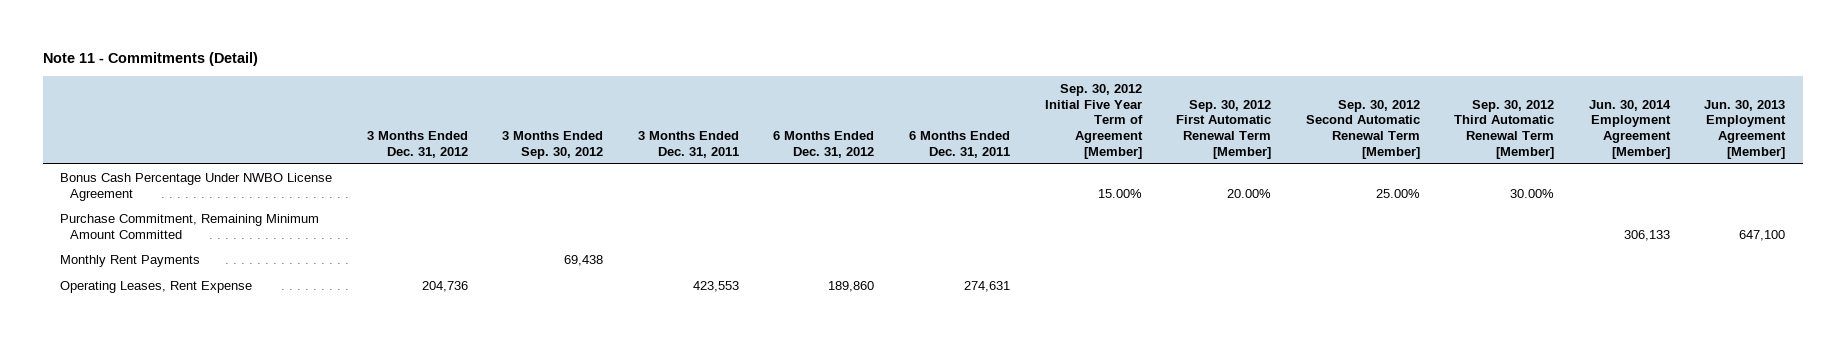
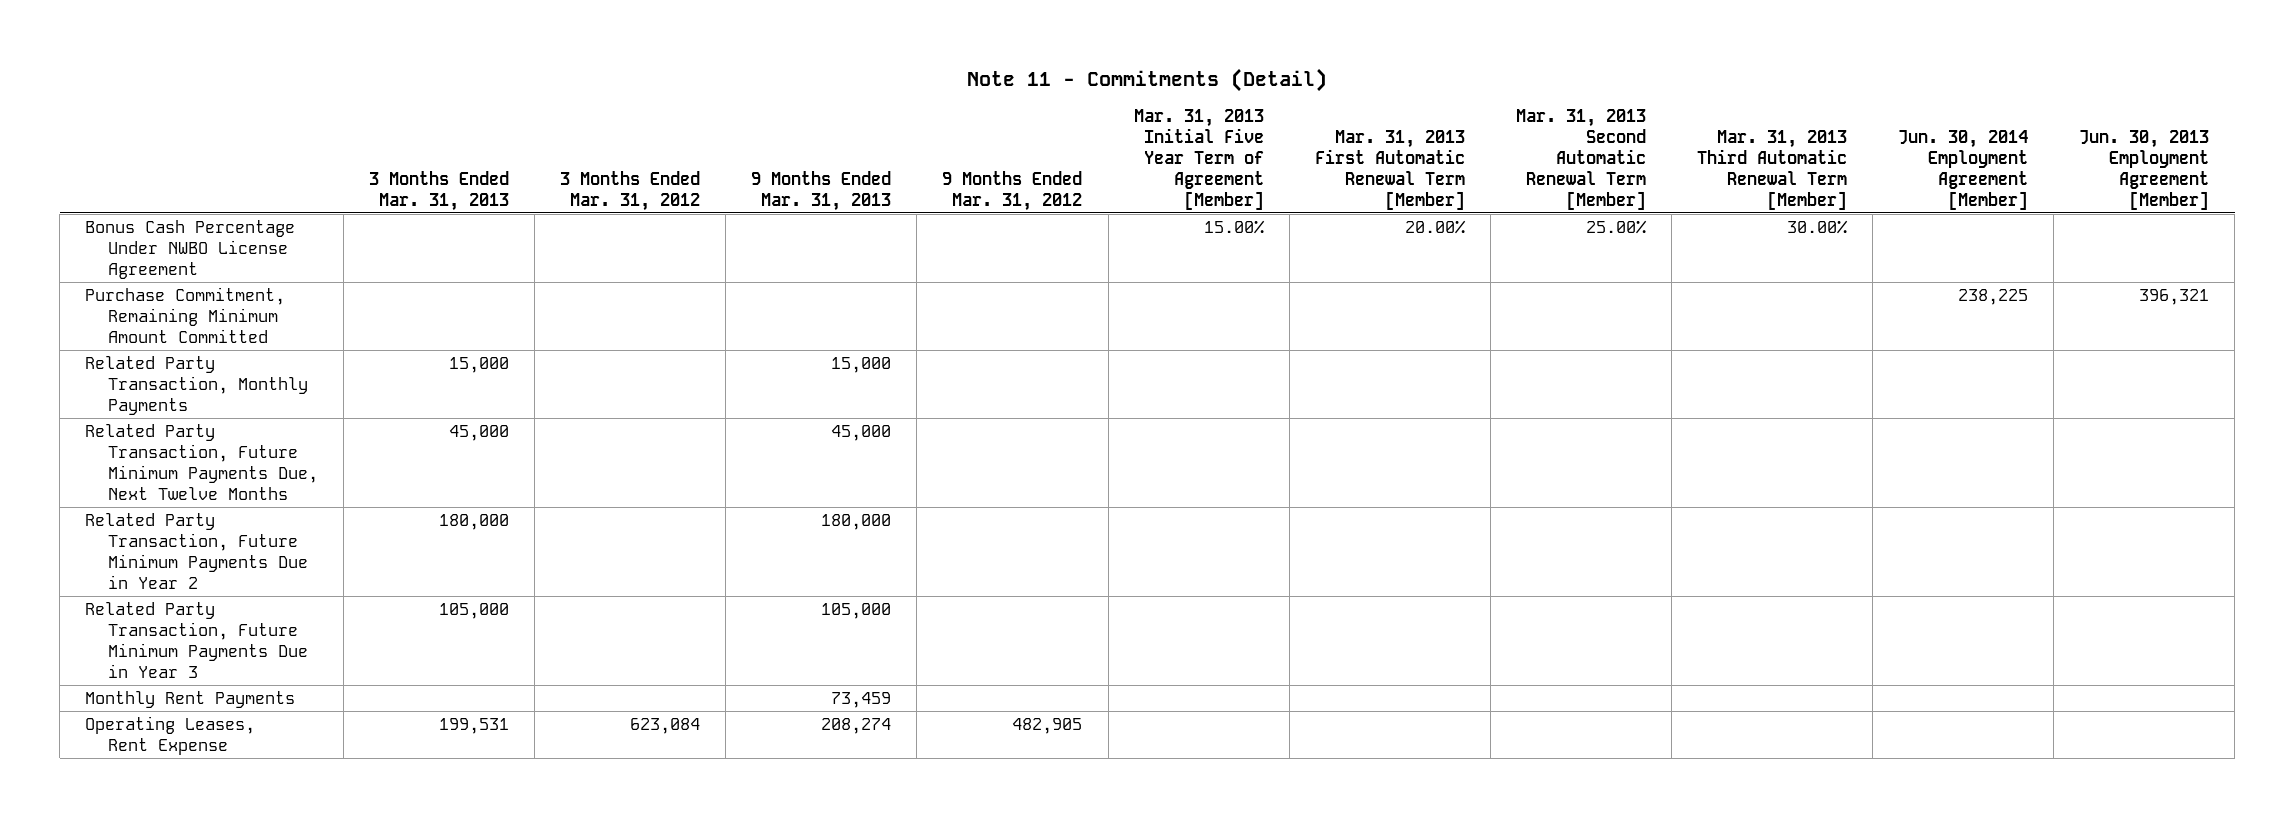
[366,130,468,158] 3 Months Ended Dec. 31, 2012 -> none
[502,130,604,159] 3 Months Ended Sep. 30, 2012 -> none
[637,130,739,158] 3 Months Ended Dec. 31, 2011 -> none
[773,130,875,158] 6 Months Ended Dec. 31, 2012 -> none
[909,130,1011,158] 6 Months Ended Dec. 31, 2011 -> none
[1044,83,1143,159] Sep. 30, 2012 Initial Five Year Term of Agreement [Member] -> none
[1176,99,1272,159] Sep. 30, 2012 First Automatic Renewal Term [Member] -> none
[1305,99,1420,159] Sep. 30, 2012 Second Automatic Renewal Term [Member] -> none
[1454,99,1555,159] Sep. 30, 2012 Third Automatic Renewal Term [Member] -> none
none -> [369,170,510,211] 3 Months Ended Mar. 31, 2013
none -> [560,170,701,211] 3 Months Ended Mar. 31, 2012
none -> [751,170,892,211] 9 Months Ended Mar. 31, 2013
none -> [942,170,1083,211] 9 Months Ended Mar. 31, 2012
none -> [1133,109,1264,210] Mar. 31, 2013 Initial Five Year Term of Agreement [Member]
none -> [1314,130,1465,210] Mar. 31, 2013 First Automatic Renewal Term [Member]
none -> [1515,109,1646,210] Mar. 31, 2013 Second Automatic Renewal Term [Member]
none -> [1696,130,1847,210] Mar. 31, 2013 Third Automatic Renewal Term [Member]
[1623,229,1670,241] 306,133 -> [1957,288,2028,305] 238,225
[1739,229,1786,241] 647,100 -> [2139,288,2210,305] 396,321
none -> [85,355,309,415] Related Party Transaction, Monthly Payments
none -> [85,423,319,500] Related Party Transaction, Future Minimum Payments Due, Next Twelve Months
none -> [85,512,309,589] Related Party Transaction, Future Minimum Payments Due in Year 2
none -> [85,601,309,678] Related Party Transaction, Future Minimum Payments Due in Year 3

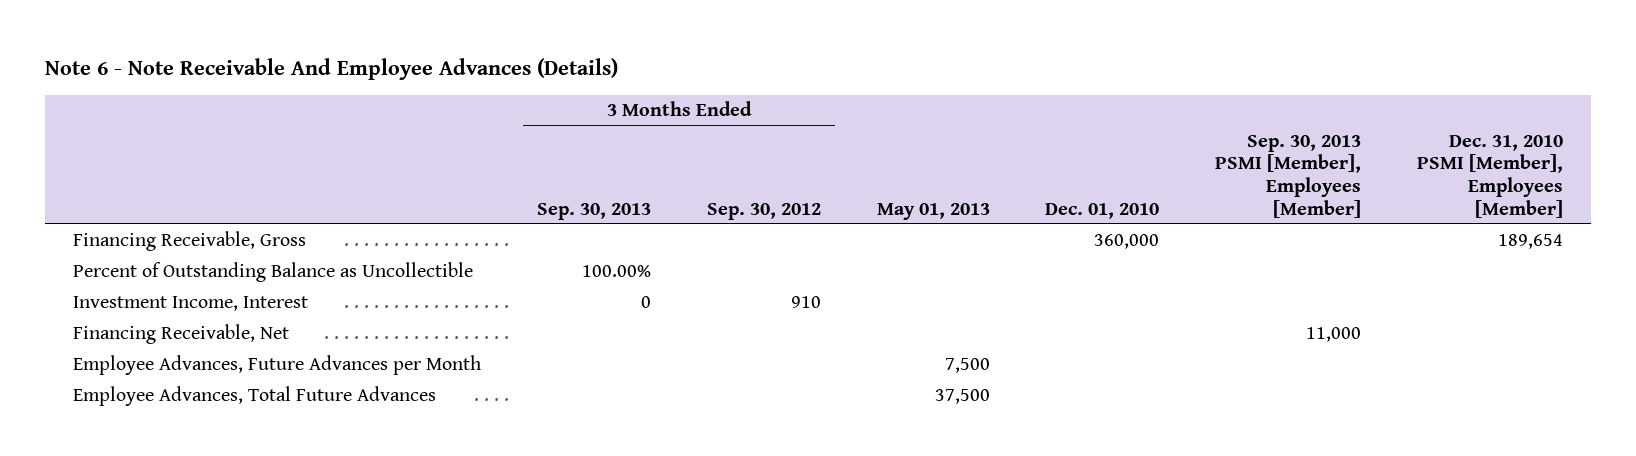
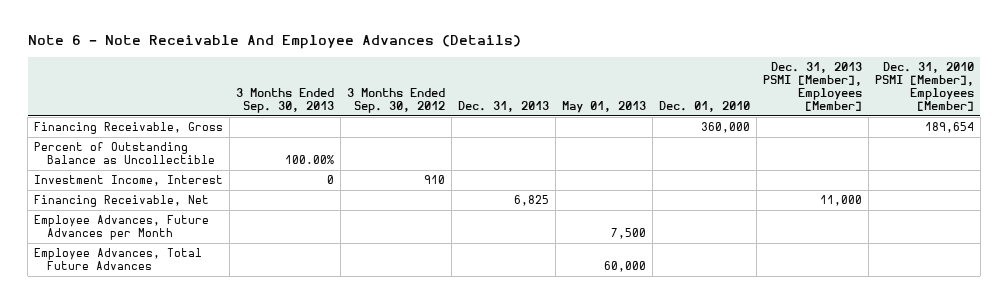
[1215,134,1362,218] Sep. 30, 2013 PSMI [Member], Employees [Member] -> none
none -> [458,101,550,113] Dec. 31, 2013
none -> [762,61,862,112] Dec. 31, 2013 PSMI [Member], Employees [Member]
[934,389,990,405] 37,500 -> [603,261,646,273] 60,000

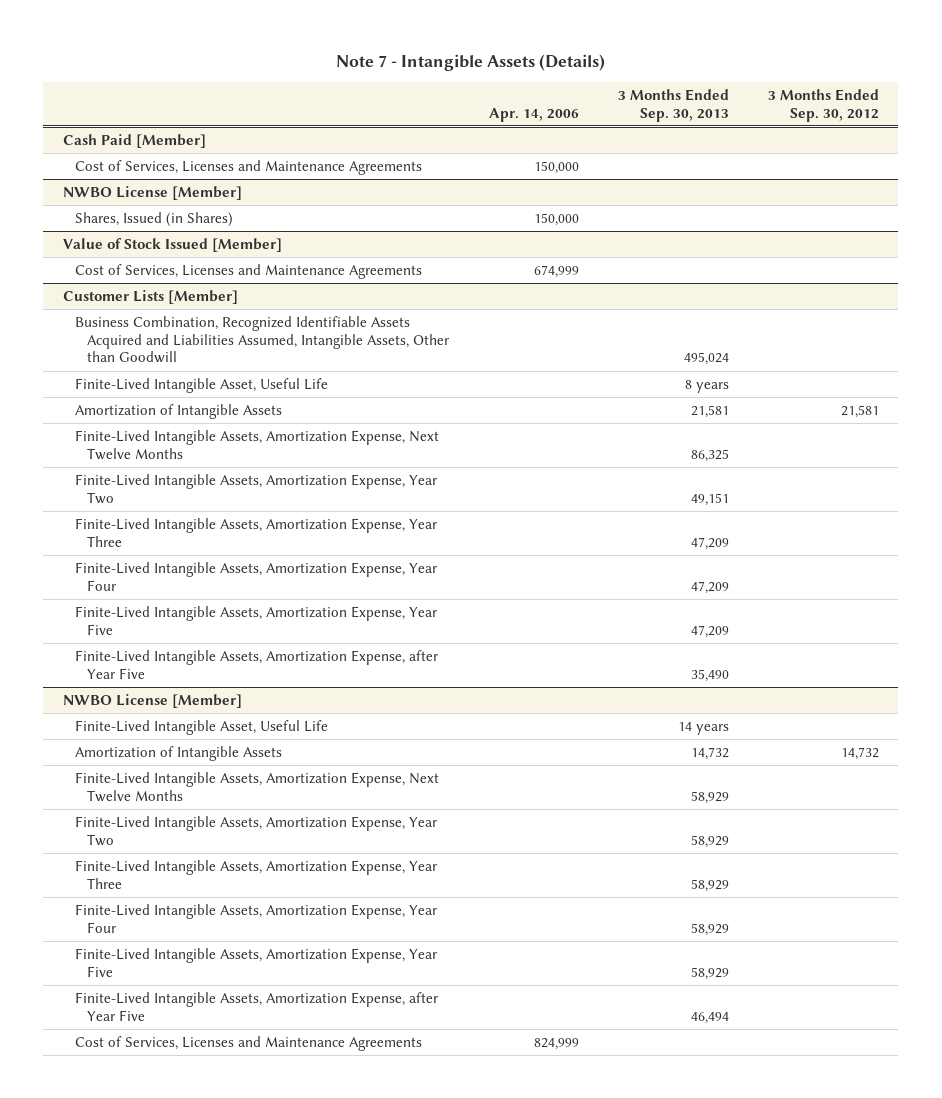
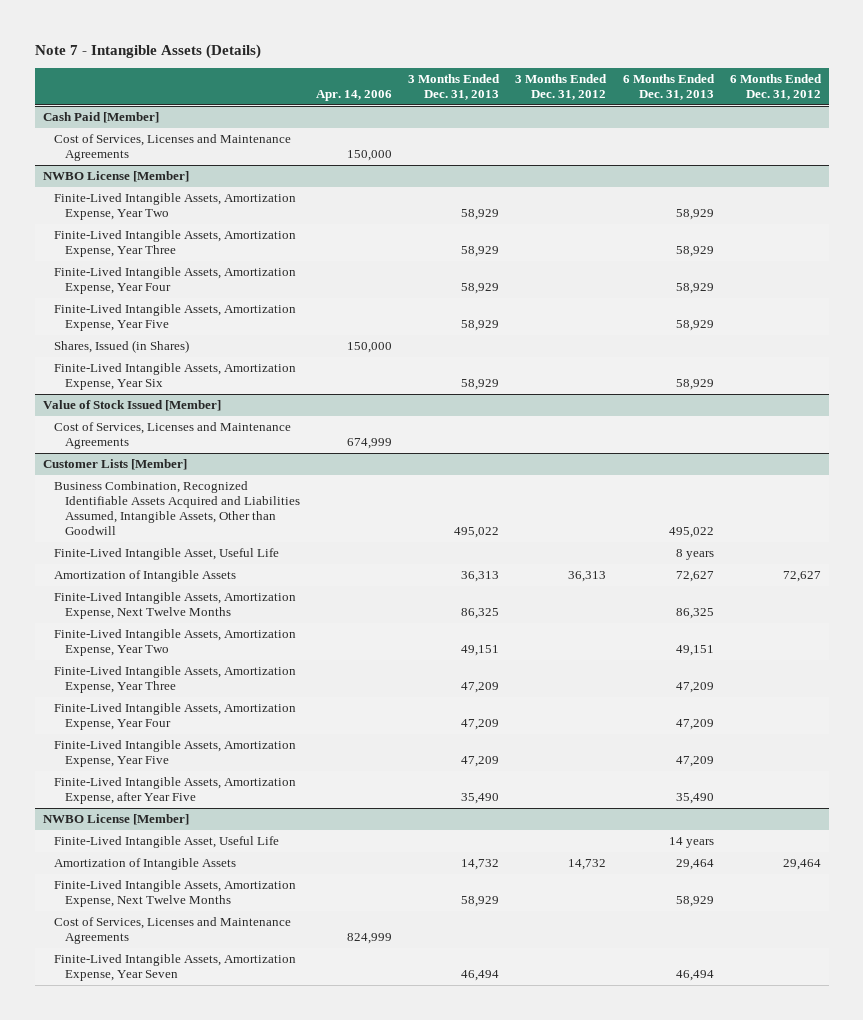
[617,88,729,122] 3 Months Ended Sep. 30, 2013 -> none
[767,88,879,122] 3 Months Ended Sep. 30, 2012 -> none
none -> [408,74,501,101] 3 Months Ended Dec. 31, 2013
none -> [515,74,608,101] 3 Months Ended Dec. 31, 2012
none -> [622,74,715,101] 6 Months Ended Dec. 31, 2013
none -> [729,74,822,101] 6 Months Ended Dec. 31, 2012
[75,816,439,846] Finite-Lived Intangible Assets, Amortization Expense, Year Two -> [53,193,296,221] Finite-Lived Intangible Assets, Amortization Expense, Year Two
[75,860,439,889] Finite-Lived Intangible Assets, Amortization Expense, Year Three -> [53,230,296,258] Finite-Lived Intangible Assets, Amortization Expense, Year Three
[75,904,439,933] Finite-Lived Intangible Assets, Amortization Expense, Year Four -> [53,267,296,295] Finite-Lived Intangible Assets, Amortization Expense, Year Four
[75,948,439,977] Finite-Lived Intangible Assets, Amortization Expense, Year Five -> [53,304,296,332] Finite-Lived Intangible Assets, Amortization Expense, Year Five
none -> [53,363,296,391] Finite-Lived Intangible Assets, Amortization Expense, Year Six
[75,992,440,1021] Finite-Lived Intangible Assets, Amortization Expense, after Year Five -> none
none -> [53,954,296,982] Finite-Lived Intangible Assets, Amortization Expense, Year Seven

